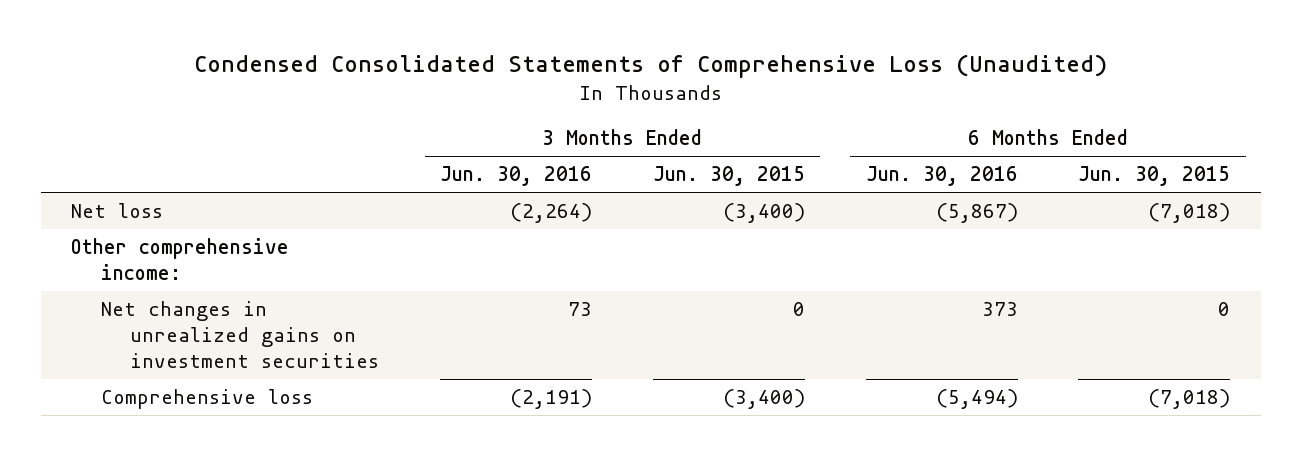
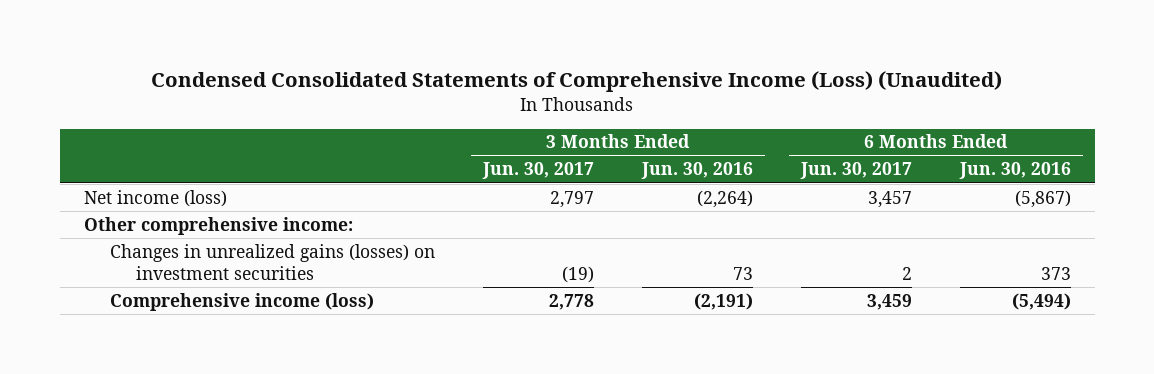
[193,54,1107,79] Condensed Consolidated Statements of Comprehensive Loss (Unaudited) -> [151,71,1003,93] Condensed Consolidated Statements of Comprehensive Income (Loss) (Unaudited)
[652,166,805,187] Jun. 30, 2015 -> none
[1078,166,1231,187] Jun. 30, 2015 -> none
none -> [481,162,594,180] Jun. 30, 2017
none -> [799,162,912,180] Jun. 30, 2017
[71,202,164,218] Net loss -> [83,189,227,207] Net income (loss)
[100,300,379,368] Net changes in unrealized gains on investment securities -> [110,243,436,280] Changes in unrealized gains (losses) on investment securities
[100,388,313,409] Comprehensive loss -> [110,292,375,311] Comprehensive income (loss)

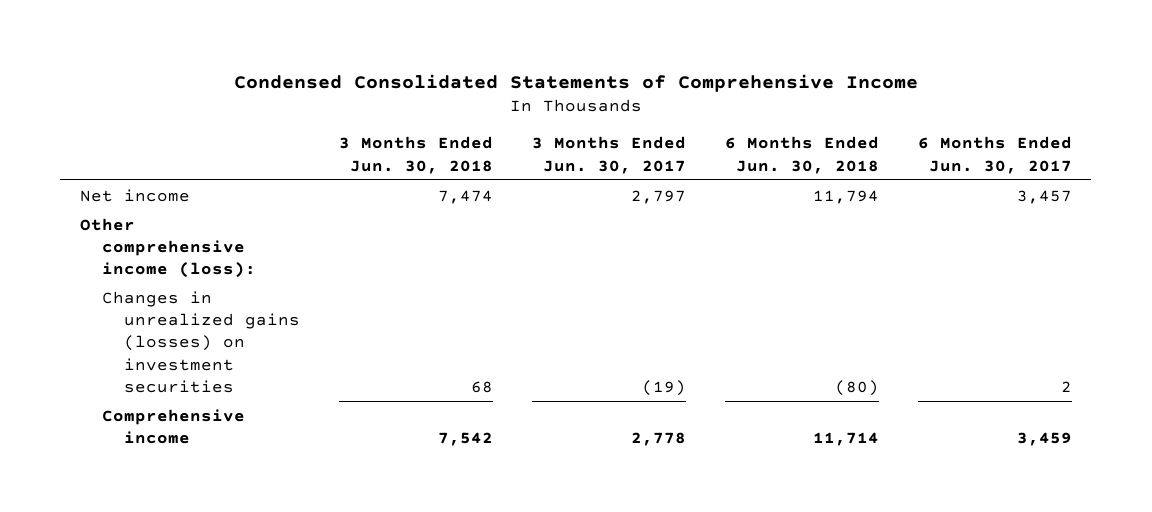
[151,71,1003,93] Condensed Consolidated Statements of Comprehensive Income (Loss) (Unaudited) -> [233,73,918,92] Condensed Consolidated Statements of Comprehensive Income
[640,162,753,180] Jun. 30, 2016 -> none
[958,162,1071,180] Jun. 30, 2016 -> none
none -> [338,136,493,174] 3 Months Ended Jun. 30, 2018
none -> [724,136,879,174] 6 Months Ended Jun. 30, 2018
[83,189,227,207] Net income (loss) -> [79,188,190,202] Net income
[83,216,353,235] Other comprehensive income: -> [79,217,256,279] Other comprehensive income (loss):
[110,292,375,311] Comprehensive income (loss) -> [101,408,245,444] Comprehensive income

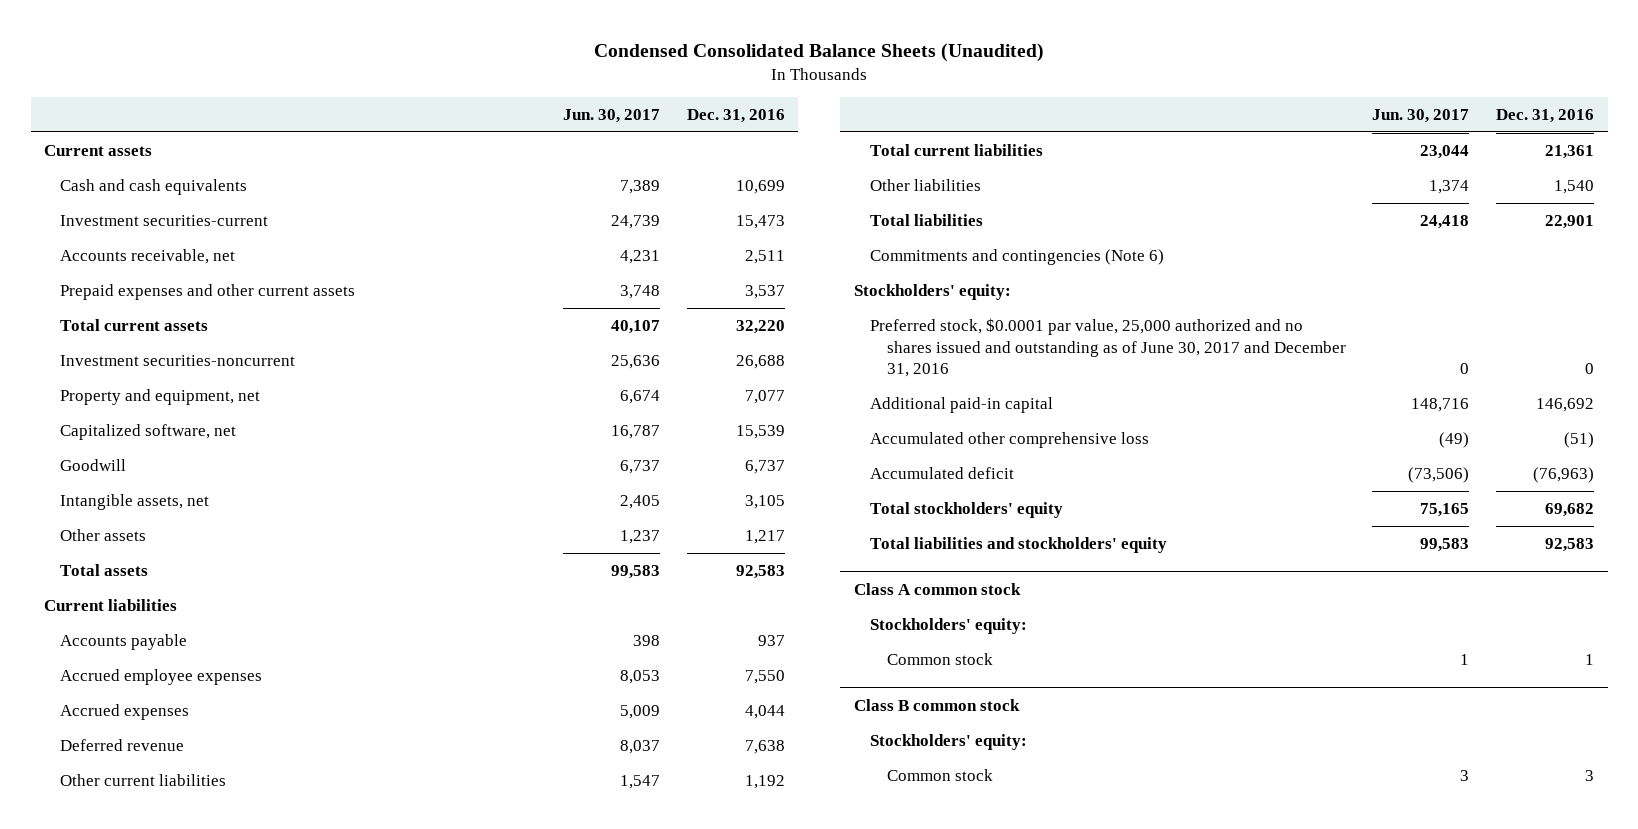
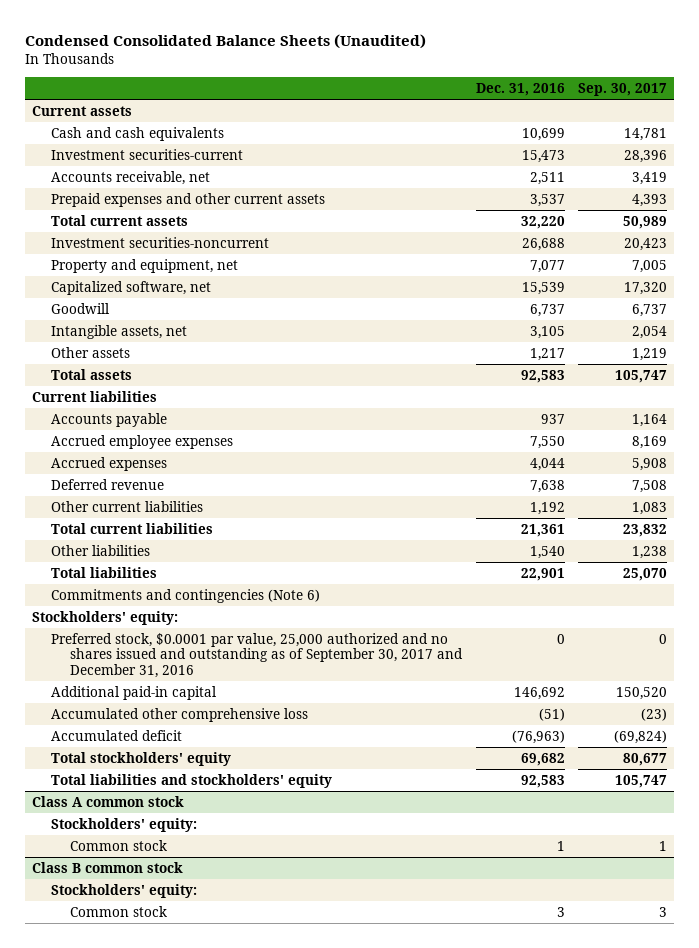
[562,108,660,123] Jun. 30, 2017 -> none
none -> [578,82,668,96] Sep. 30, 2017
[870,318,1346,378] Preferred stock, $0.0001 par value, 25,000 authorized and no shares issued and outstanding as of June 30, 2017 and December 31, 2016 -> [51,632,464,678] Preferred stock, $0.0001 par value, 25,000 authorized and no shares issued and outstanding as of September 30, 2017 and December 31, 2016

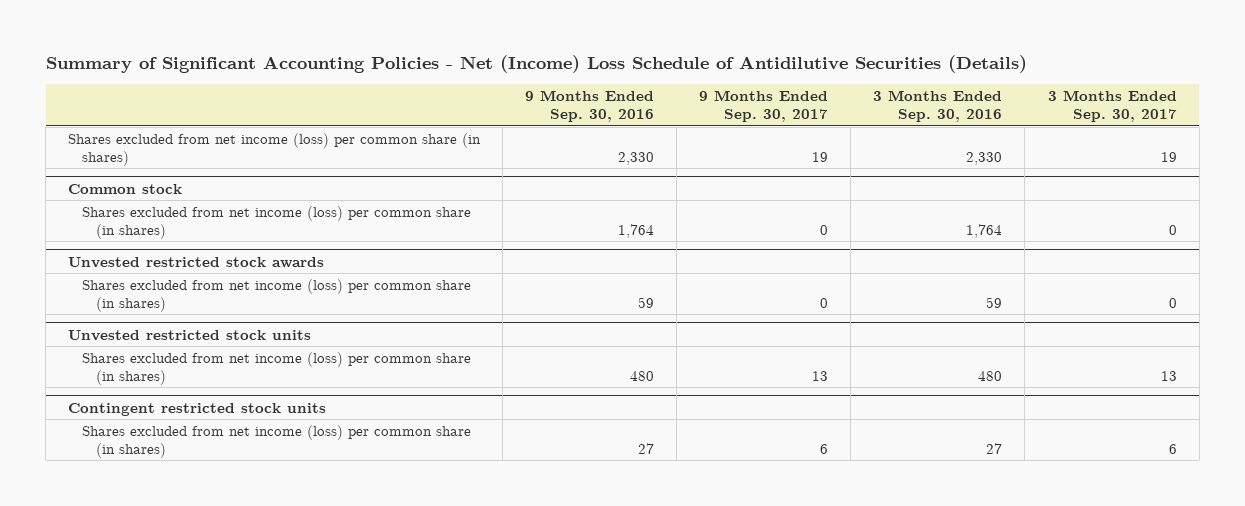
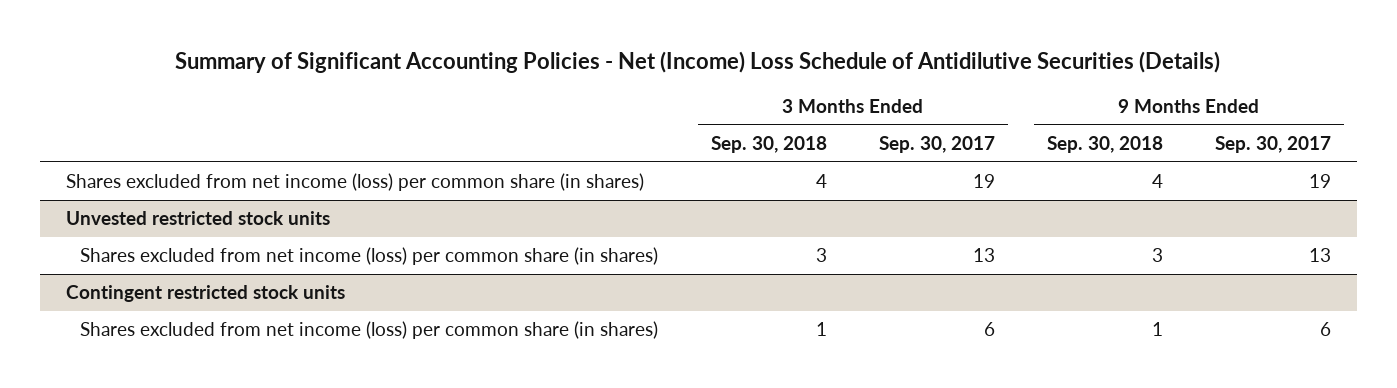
[525,90,655,123] 9 Months Ended Sep. 30, 2016 -> none
[873,90,1003,123] 3 Months Ended Sep. 30, 2016 -> none
none -> [710,136,827,154] Sep. 30, 2018
none -> [1046,136,1163,154] Sep. 30, 2018
[68,183,183,194] Common stock -> none
[82,205,472,239] Shares excluded from net income (loss) per common share (in shares) -> none
[68,256,325,268] Unvested restricted stock awards -> none
[82,278,472,312] Shares excluded from net income (loss) per common share (in shares) -> none

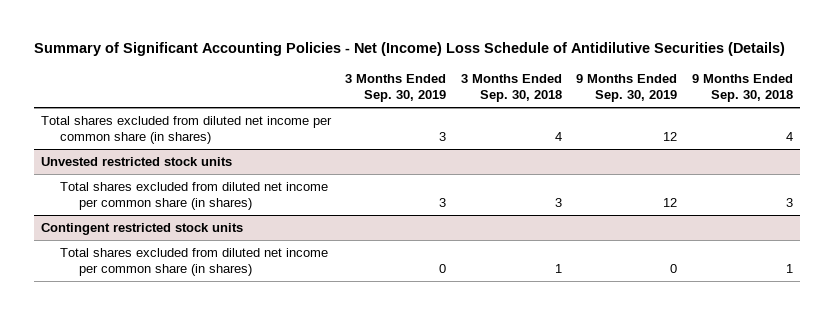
[878,136,995,154] Sep. 30, 2017 -> none
[1214,136,1331,154] Sep. 30, 2017 -> none
none -> [345,74,447,102] 3 Months Ended Sep. 30, 2019
none -> [576,74,678,102] 9 Months Ended Sep. 30, 2019
[65,173,644,192] Shares excluded from net income (loss) per common share (in shares) -> [40,115,332,144] Total shares excluded from diluted net income per common share (in shares)
[80,247,659,266] Shares excluded from net income (loss) per common share (in shares) -> [60,181,329,210] Total shares excluded from diluted net income per common share (in shares)
[80,321,659,340] Shares excluded from net income (loss) per common share (in shares) -> [60,247,329,276] Total shares excluded from diluted net income per common share (in shares)

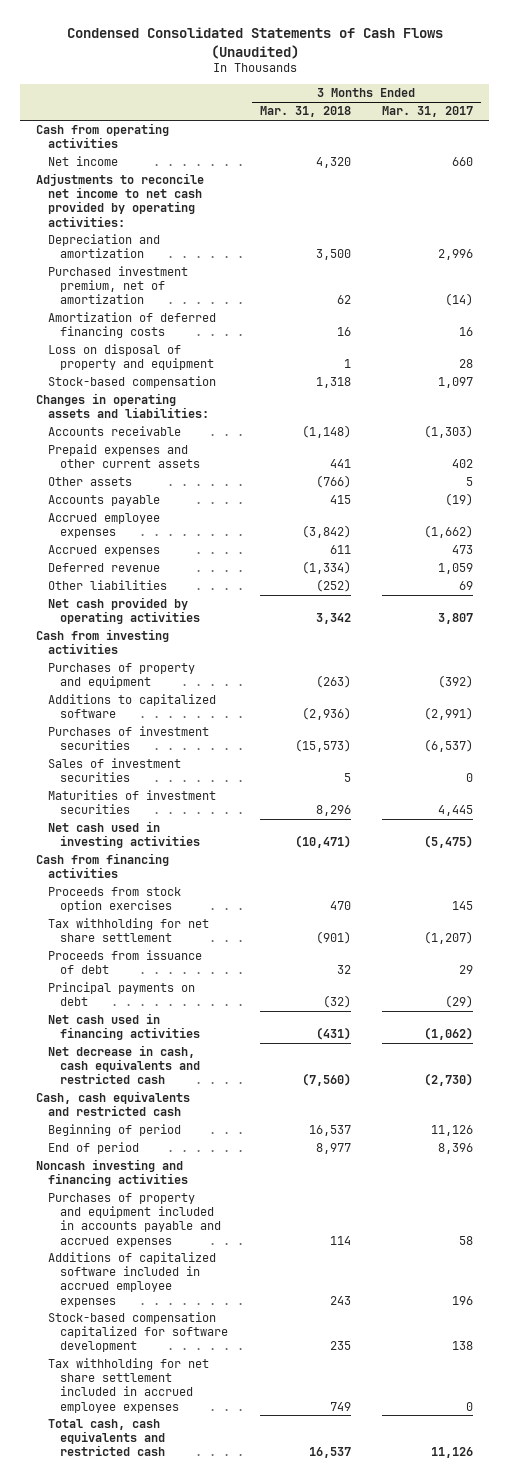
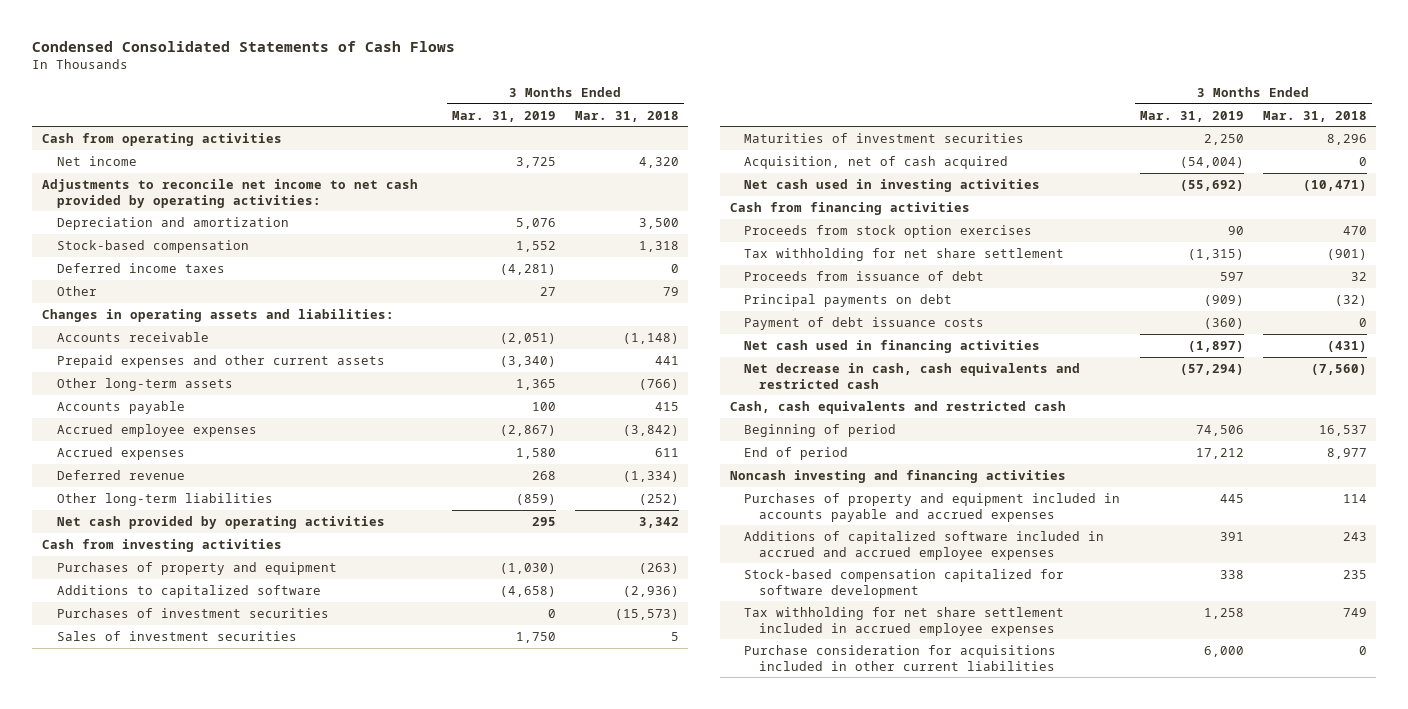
[66,27,443,59] Condensed Consolidated Statements of Cash Flows (Unaudited) -> [32,40,456,52] Condensed Consolidated Statements of Cash Flows
[382,106,474,118] Mar. 31, 2017 -> none
none -> [451,110,556,122] Mar. 31, 2019
[48,266,189,305] Purchased investment premium, net of amortization -> none
[48,312,217,339] Amortization of deferred financing costs -> none
[48,344,214,371] Loss on disposal of property and equipment -> none
none -> [56,262,225,273] Deferred income taxes
none -> [56,285,97,296] Other
[48,477,133,487] Other assets -> [56,377,233,391] Other long-term assets
[48,580,168,591] Other liabilities -> [56,492,273,506] Other long-term liabilities
none -> [744,155,1009,169] Acquisition, net of cash acquired
none -> [744,316,985,330] Payment of debt issuance costs
[48,1252,217,1307] Additions of capitalized software included in accrued employee expenses -> [744,530,1105,560] Additions of capitalized software included in accrued and accrued employee expenses
[48,1419,165,1457] Total cash, cash equivalents and restricted cash -> none
none -> [744,644,1057,671] Purchase consideration for acquisitions included in other current liabilities

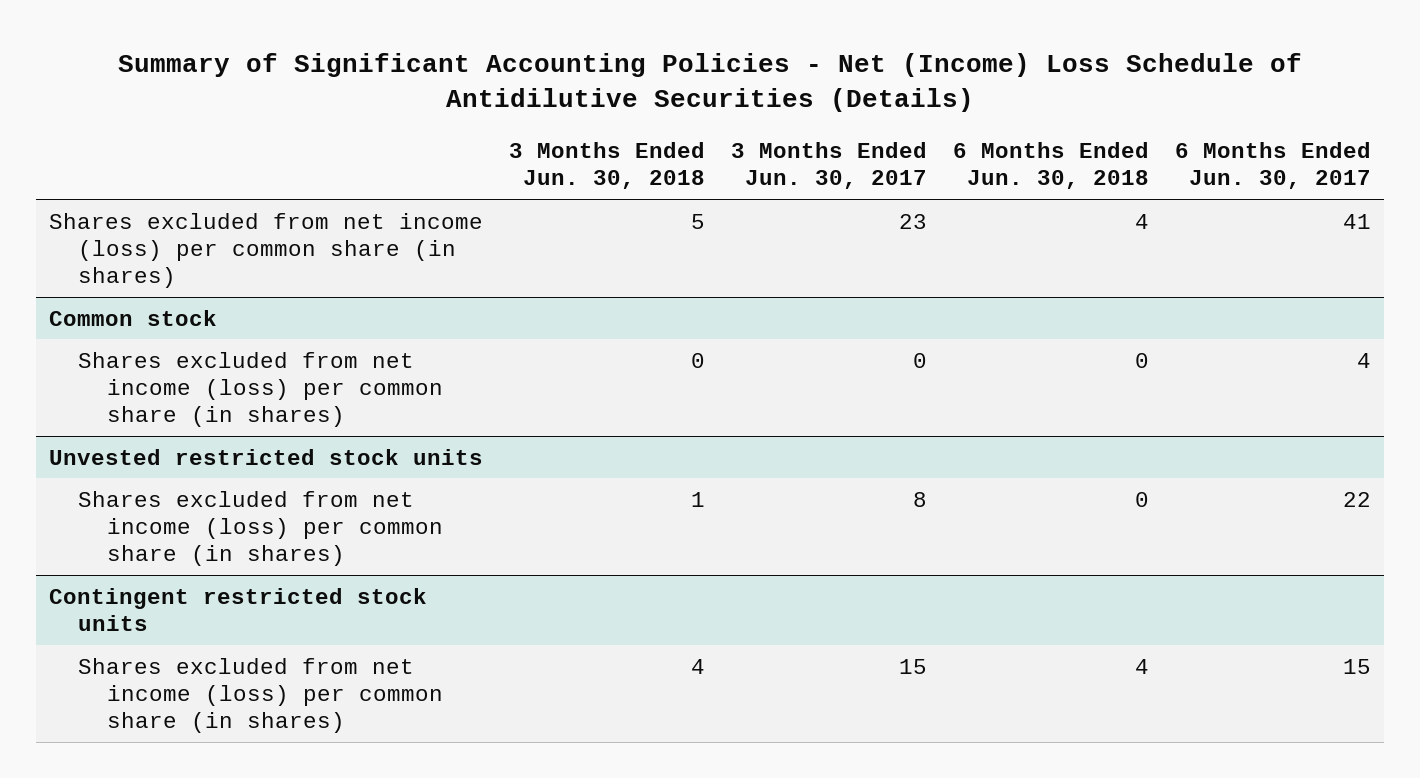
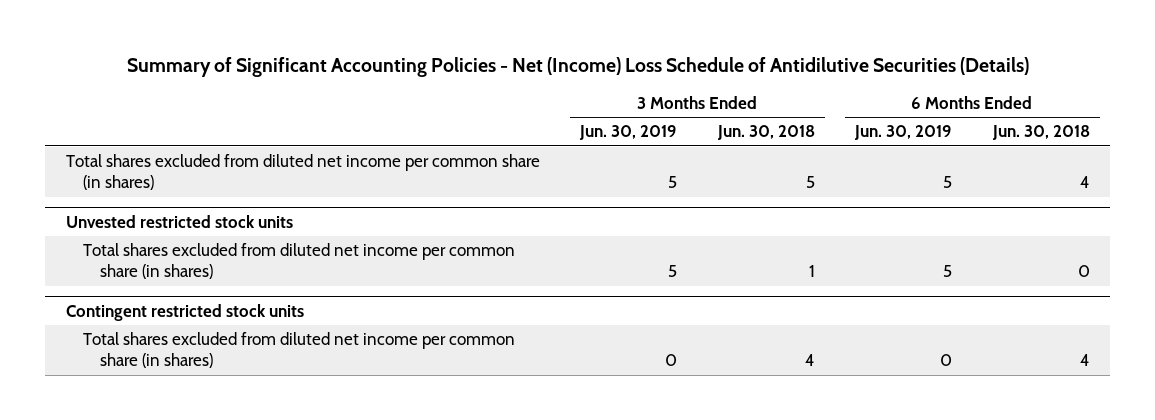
[731,142,928,190] 3 Months Ended Jun. 30, 2017 -> none
[1174,142,1371,190] 6 Months Ended Jun. 30, 2017 -> none
none -> [579,125,678,141] Jun. 30, 2019
none -> [854,125,953,141] Jun. 30, 2019
[49,309,218,326] Common stock -> none
[77,351,443,428] Shares excluded from net income (loss) per common share (in shares) -> none
[49,212,484,289] Shares excluded from net income (loss) per common share (in shares) -> [65,154,540,191] Total shares excluded from diluted net income per common share (in shares)
[77,490,443,567] Shares excluded from net income (loss) per common share (in shares) -> [83,243,516,280] Total shares excluded from diluted net income per common share (in shares)
[77,657,443,734] Shares excluded from net income (loss) per common share (in shares) -> [83,332,516,369] Total shares excluded from diluted net income per common share (in shares)

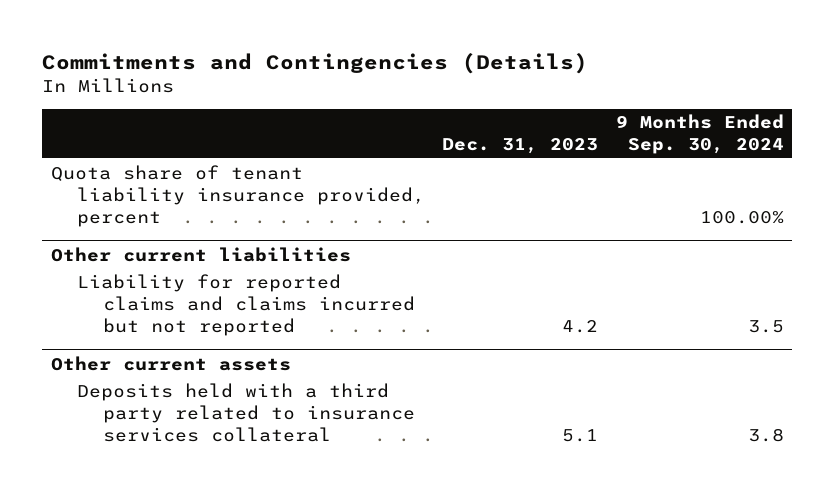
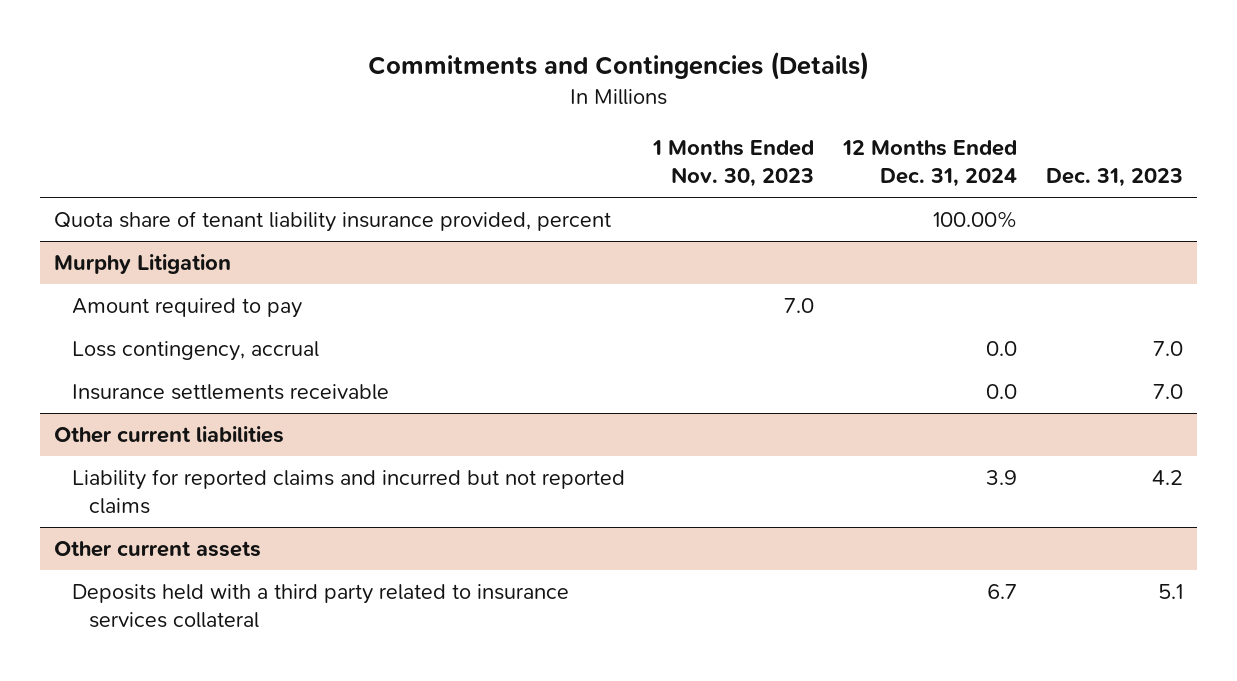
[615,114,784,155] 9 Months Ended Sep. 30, 2024 -> none
none -> [652,140,815,187] 1 Months Ended Nov. 30, 2023
none -> [842,140,1018,187] 12 Months Ended Dec. 31, 2024
none -> [54,254,232,275] Murphy Litigation
none -> [71,298,302,319] Amount required to pay
none -> [71,341,319,362] Loss contingency, accrual
none -> [71,384,389,401] Insurance settlements receivable
[76,273,415,336] Liability for reported claims and claims incurred but not reported -> [71,469,625,514] Liability for reported claims and incurred but not reported claims

